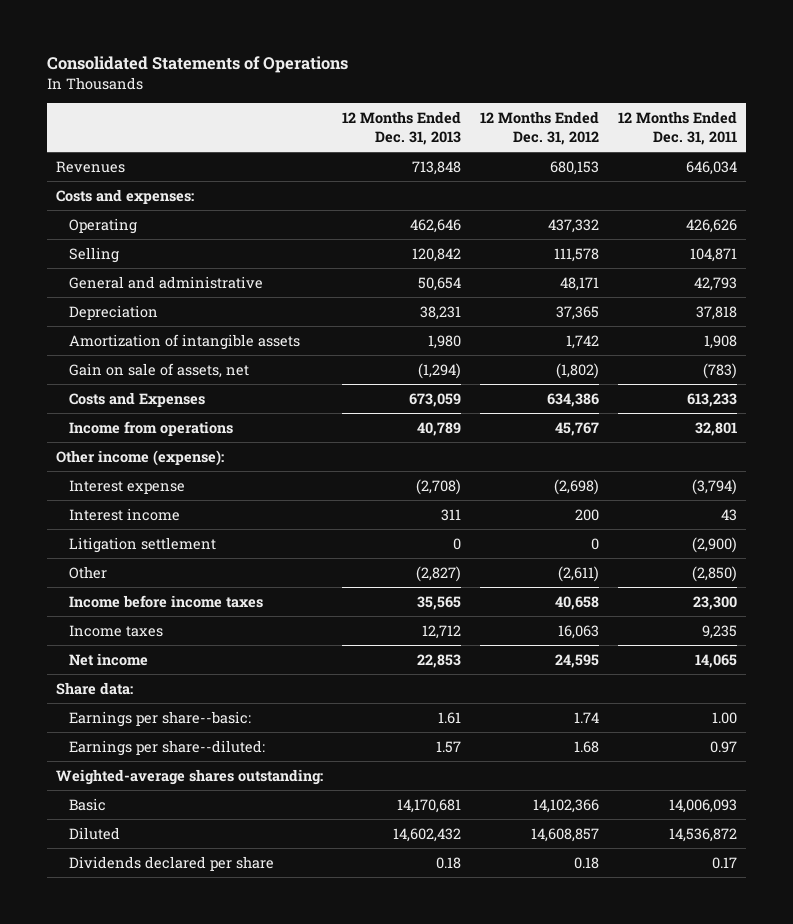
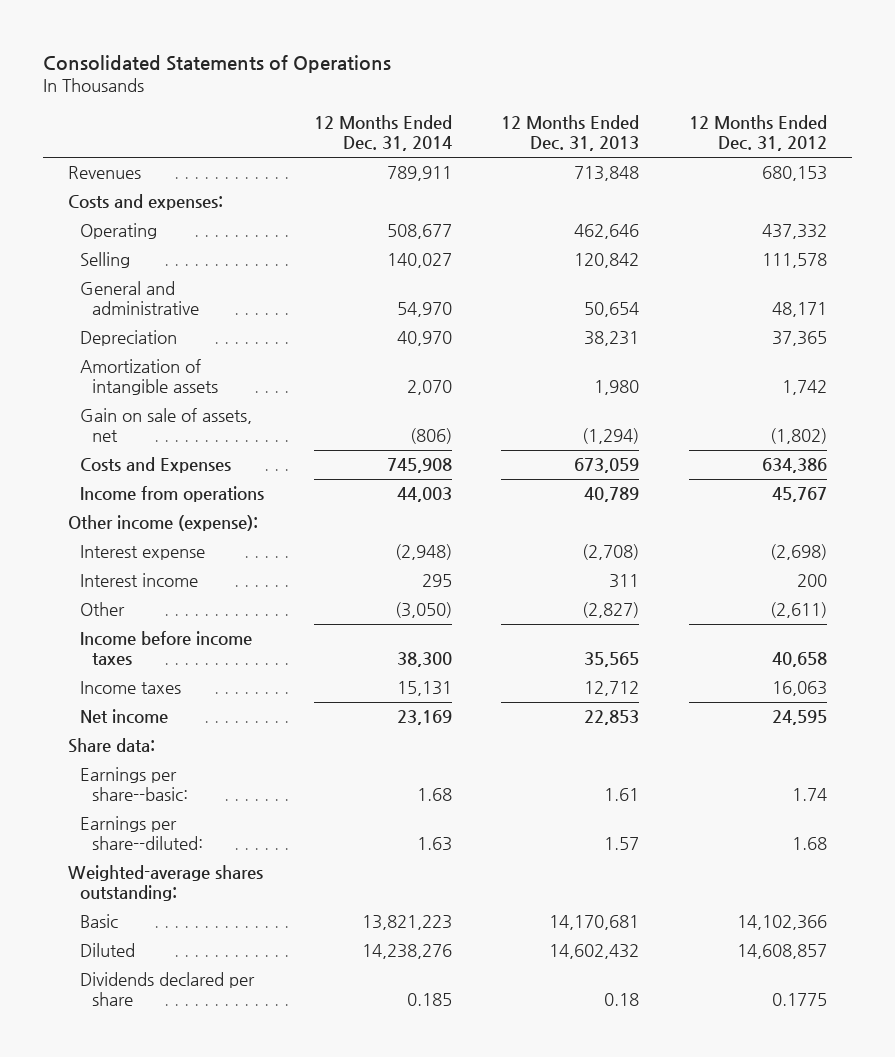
[617,111,737,145] 12 Months Ended Dec. 31, 2011 -> none
none -> [313,115,452,152] 12 Months Ended Dec. 31, 2014
[69,536,217,553] Litigation settlement -> none
[573,856,599,869] 0.18 -> [771,993,827,1007] 0.1775

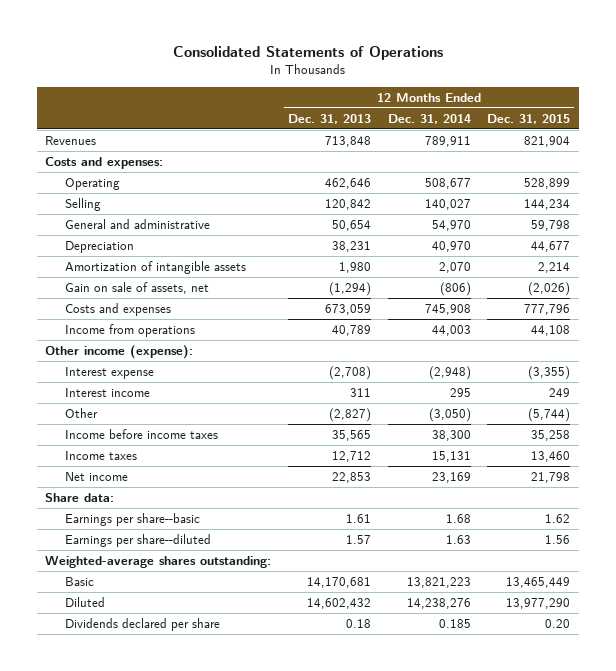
[688,115,827,152] 12 Months Ended Dec. 31, 2012 -> none
none -> [487,113,571,124] Dec. 31, 2015
[80,457,232,474] Costs and Expenses -> [64,302,171,316] Costs and expenses
[80,767,189,802] Earnings per share--basic: -> [64,512,200,526] Earnings per share--basic
[80,816,204,851] Earnings per share--diluted: -> [64,533,211,547] Earnings per share--diluted

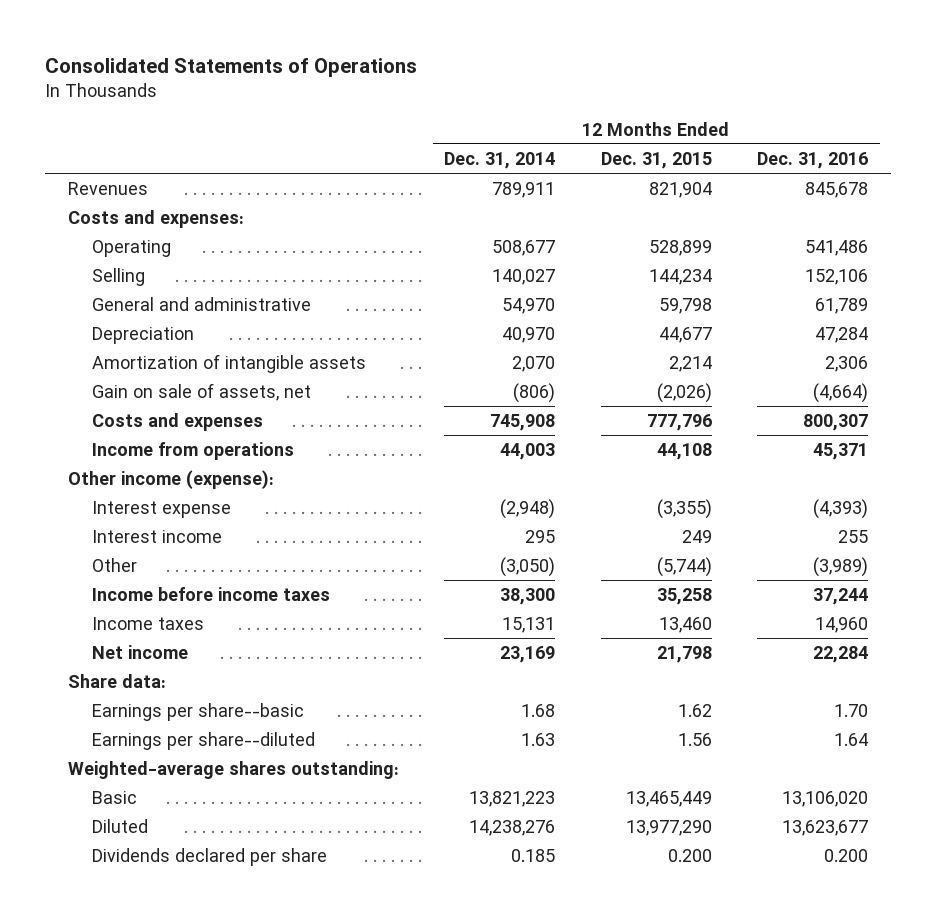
[288,113,372,124] Dec. 31, 2013 -> none
none -> [757,151,869,169] Dec. 31, 2016
[545,618,571,628] 0.20 -> [667,848,712,862] 0.200

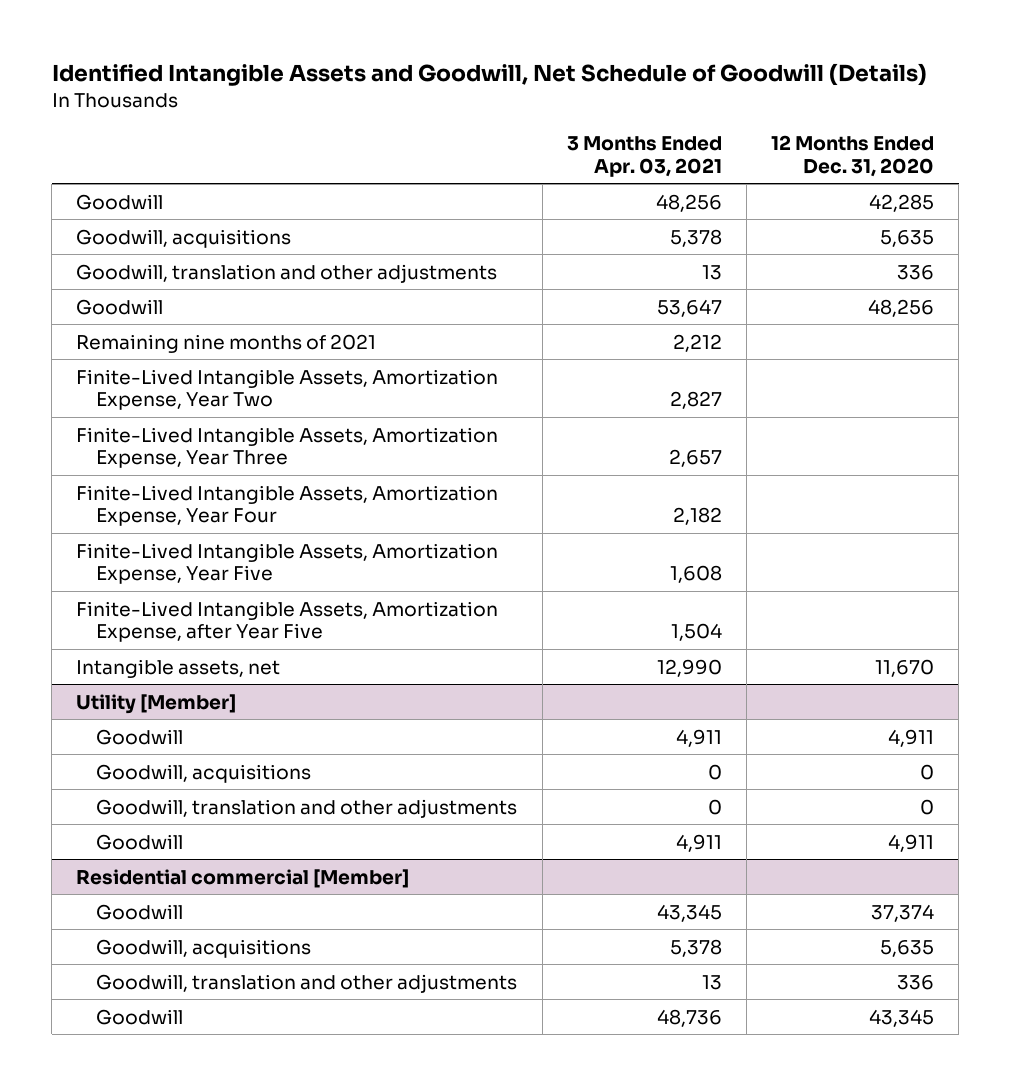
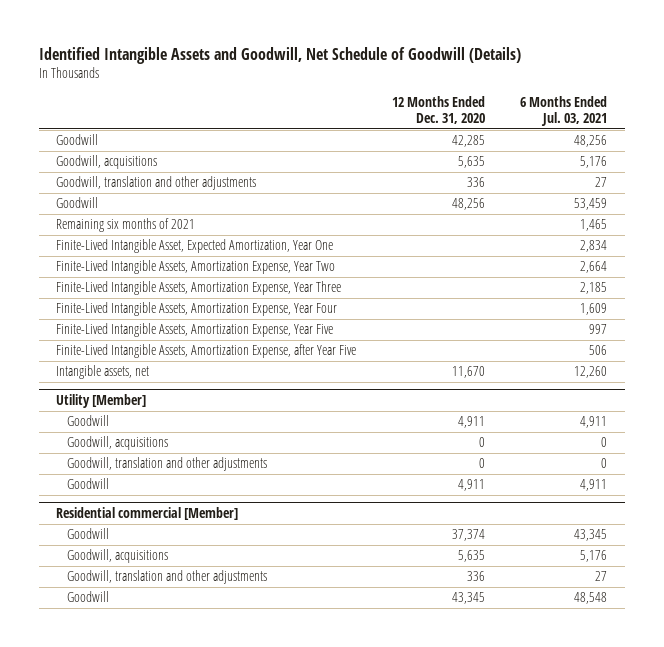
[566,136,722,177] 3 Months Ended Apr. 03, 2021 -> none
none -> [520,96,608,127] 6 Months Ended Jul. 03, 2021
[76,333,377,353] Remaining nine months of 2021 -> [56,218,196,233] Remaining six months of 2021
none -> [56,239,334,254] Finite-Lived Intangible Asset, Expected Amortization, Year One

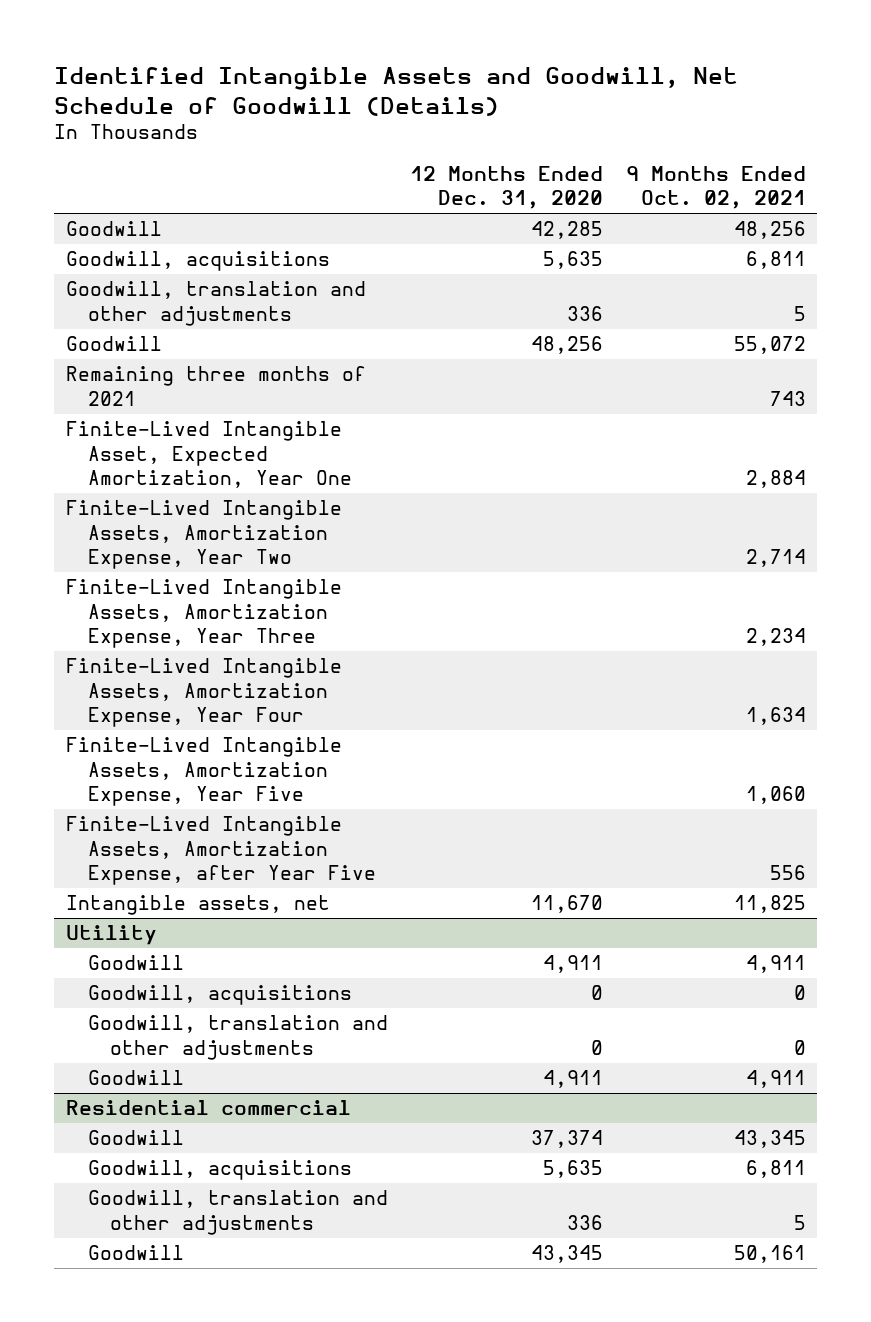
[520,96,608,127] 6 Months Ended Jul. 03, 2021 -> none
none -> [625,165,806,210] 9 Months Ended Oct. 02, 2021
[56,218,196,233] Remaining six months of 2021 -> [65,366,366,406] Remaining three months of 2021
[56,394,147,409] Utility [Member] -> [65,925,157,946] Utility
[56,507,239,521] Residential commercial [Member] -> [65,1100,351,1116] Residential commercial

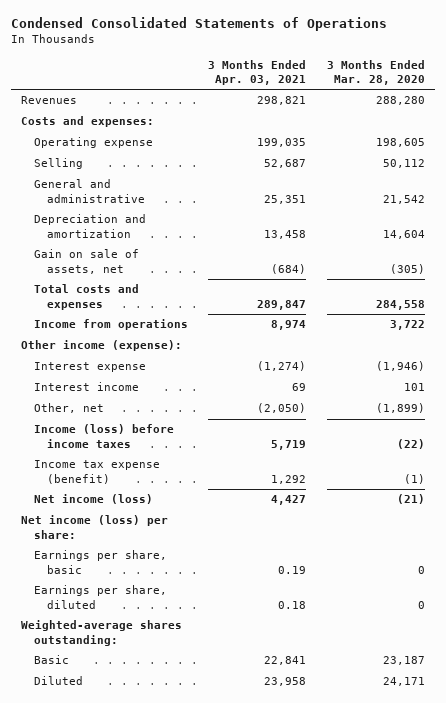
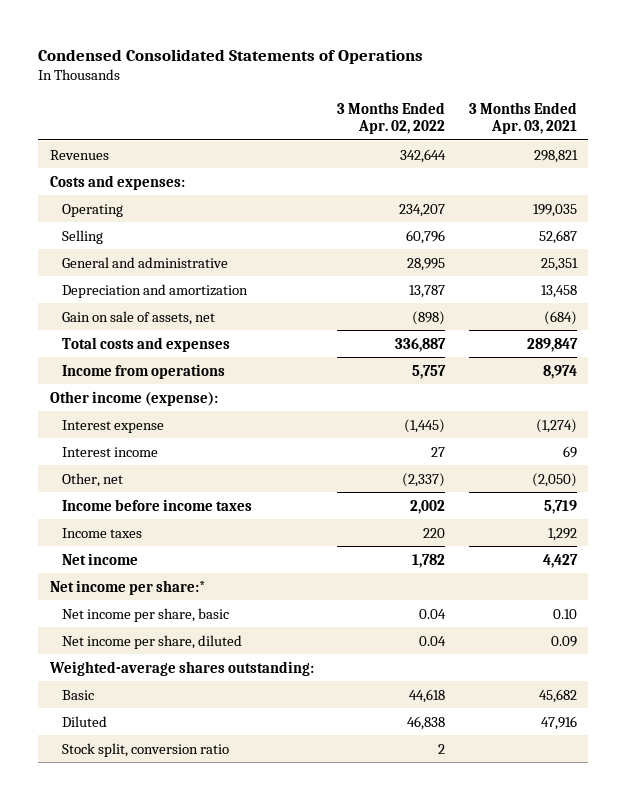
[326,59,425,85] 3 Months Ended Mar. 28, 2020 -> none
none -> [337,101,446,135] 3 Months Ended Apr. 02, 2022
[33,137,153,149] Operating expense -> [61,203,123,217] Operating
[33,424,174,448] Income (loss) before income taxes -> [61,498,252,511] Income before income taxes
[33,460,160,484] Income tax expense (benefit) -> [61,527,142,538] Income taxes
[33,494,153,505] Net income (loss) -> [61,552,138,565] Net income
[21,515,169,539] Net income (loss) per share: -> [50,579,207,595] Net income per share:*
[33,550,167,574] Earnings per share, basic -> [61,607,229,622] Net income per share, basic
[278,565,307,574] 0.19 -> [552,608,577,619] 0.10
[33,585,167,609] Earnings per share, diluted -> [61,634,242,649] Net income per share, diluted
[278,600,307,609] 0.18 -> [550,635,577,647] 0.09
[264,656,307,666] 22,841 -> [538,688,577,703] 45,682
[264,677,307,687] 23,958 -> [540,715,577,730] 47,916
none -> [61,742,229,757] Stock split, conversion ratio

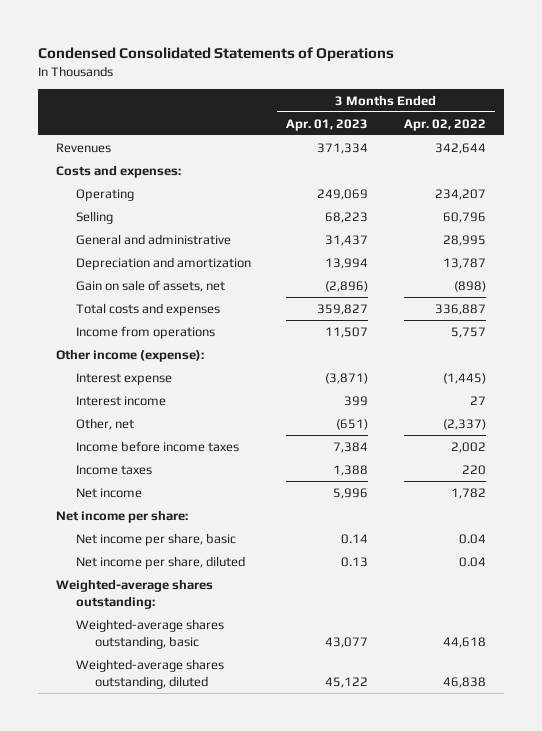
[468,101,577,135] 3 Months Ended Apr. 03, 2021 -> none
none -> [286,118,369,131] Apr. 01, 2023
[50,579,207,595] Net income per share:* -> [55,509,188,523] Net income per share:
[61,742,229,757] Stock split, conversion ratio -> none
[61,689,94,700] Basic -> [75,618,224,649] Weighted-average shares outstanding, basic
[61,715,107,727] Diluted -> [75,658,224,689] Weighted-average shares outstanding, diluted

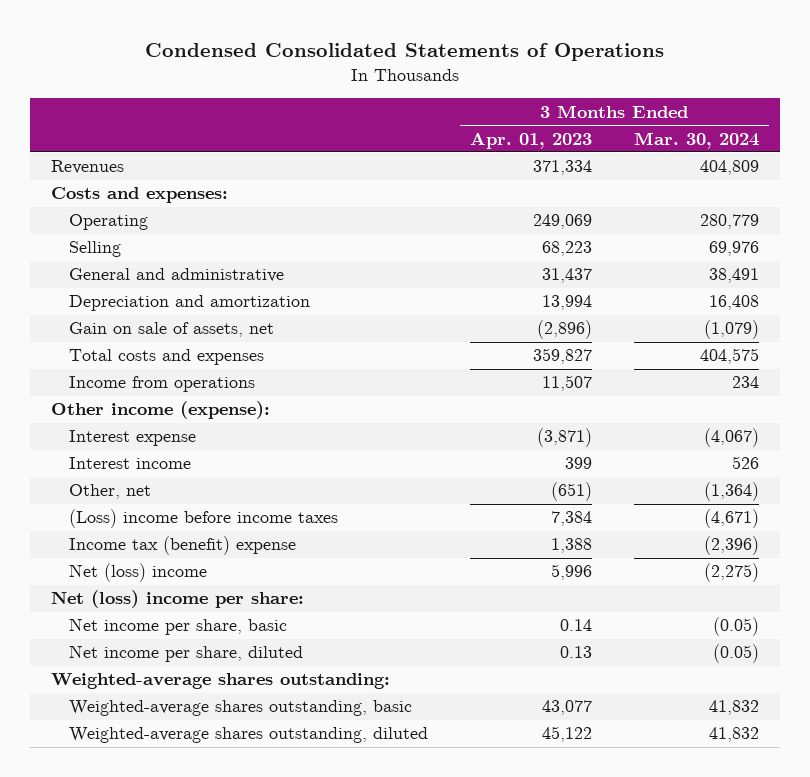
[404,118,487,131] Apr. 02, 2022 -> none
none -> [633,131,759,149] Mar. 30, 2024
[75,440,239,452] Income before income taxes -> [69,509,339,529] (Loss) income before income taxes
[75,464,152,475] Income taxes -> [69,536,297,556] Income tax (benefit) expense
[75,487,142,498] Net income -> [69,563,208,583] Net (loss) income
[55,509,188,523] Net income per share: -> [50,590,304,609] Net (loss) income per share:

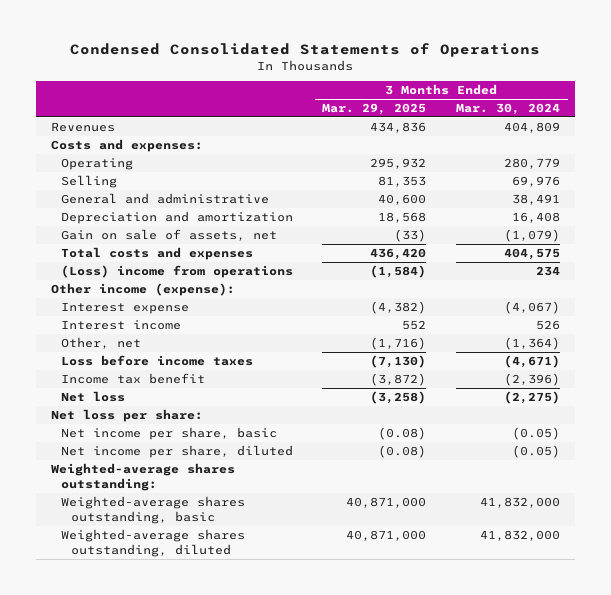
[470,131,593,149] Apr. 01, 2023 -> none
none -> [322,103,427,116] Mar. 29, 2025
[69,376,256,393] Income from operations -> [60,265,293,279] (Loss) income from operations
[69,509,339,529] (Loss) income before income taxes -> [60,355,253,367] Loss before income taxes
[69,536,297,556] Income tax (benefit) expense -> [60,373,205,385] Income tax benefit
[69,563,208,583] Net (loss) income -> [60,391,125,403] Net loss
[50,590,304,609] Net (loss) income per share: -> [50,409,203,423] Net loss per share:
[708,700,759,716] 41,832 -> [480,497,561,509] 41,832,000
[708,727,759,743] 41,832 -> [480,530,561,542] 41,832,000

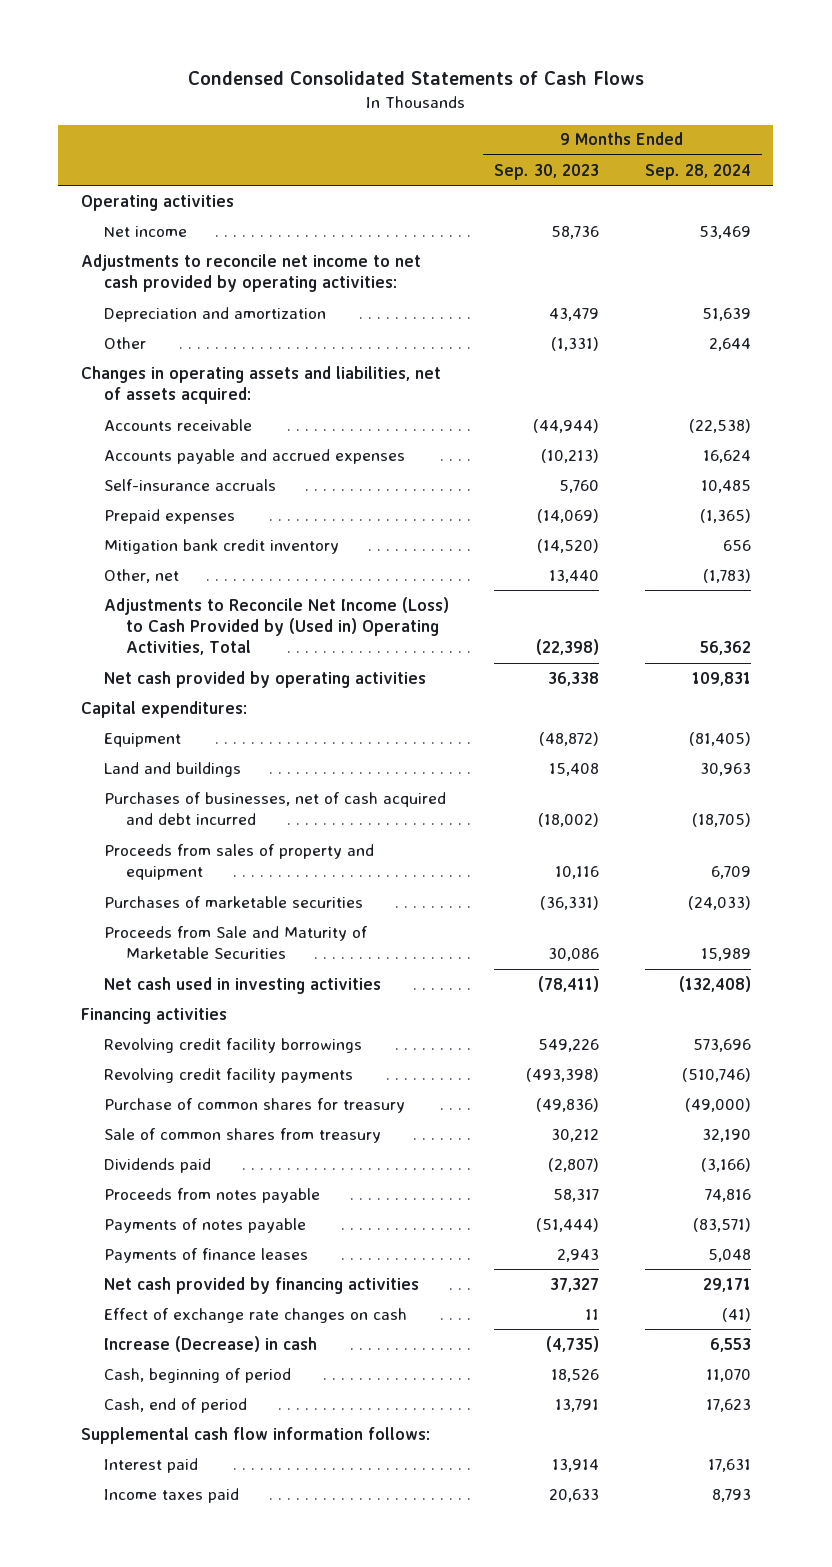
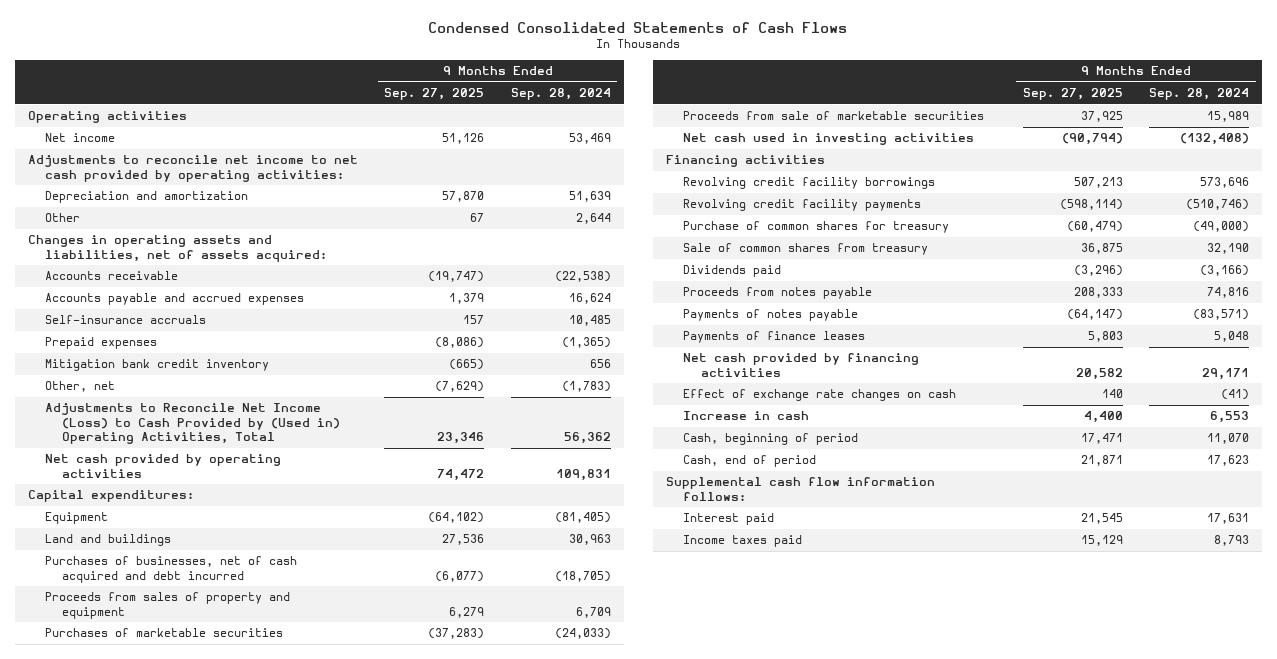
[494,163,600,180] Sep. 30, 2023 -> none
none -> [384,88,485,101] Sep. 27, 2025
[103,925,368,960] Proceeds from Sale and Maturity of Marketable Securities -> [683,111,985,121] Proceeds from sale of marketable securities
[103,1335,317,1352] Increase (Decrease) in cash -> [683,411,810,421] Increase in cash

